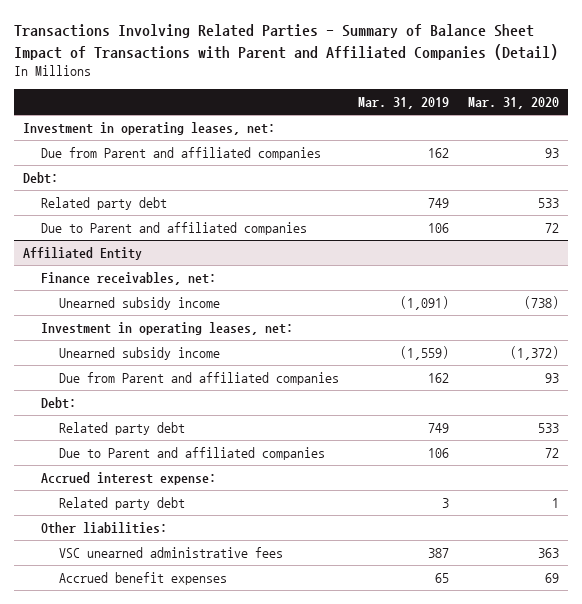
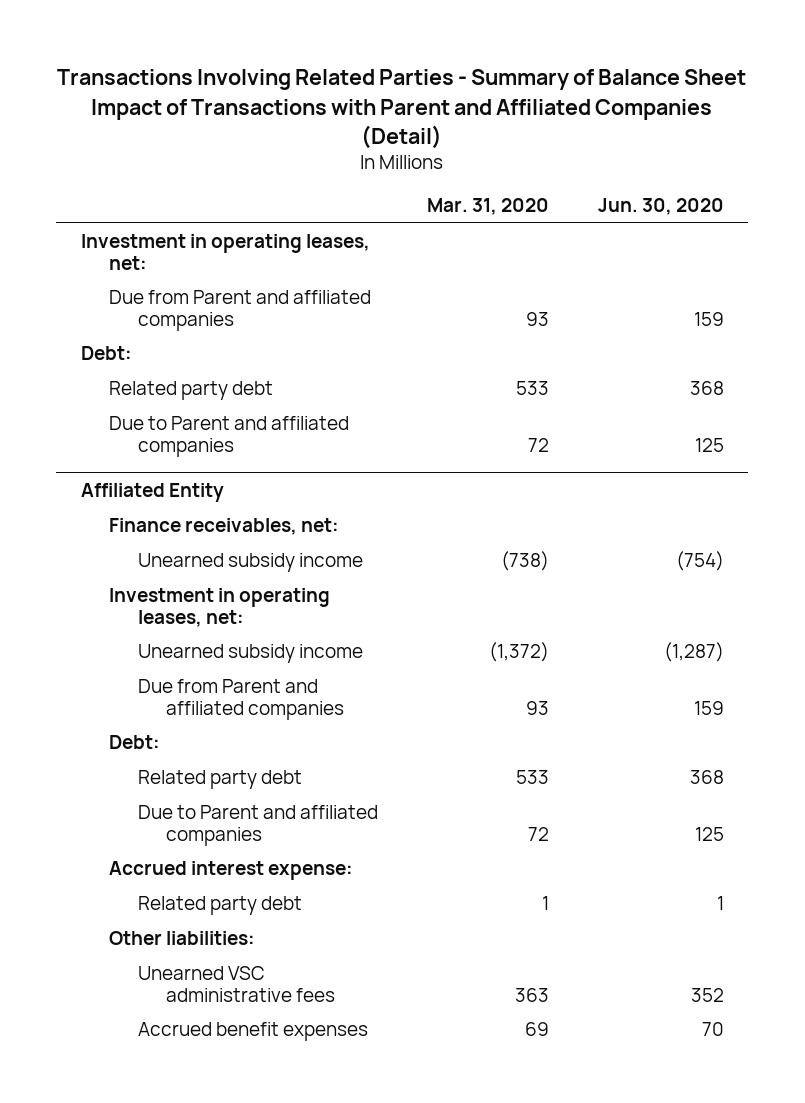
[357,97,449,110] Mar. 31, 2019 -> none
none -> [597,198,724,216] Jun. 30, 2020
[59,547,284,559] VSC unearned administrative fees -> [137,966,336,1002] Unearned VSC administrative fees

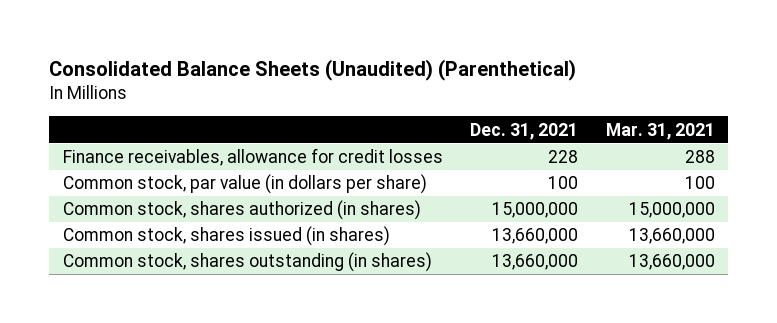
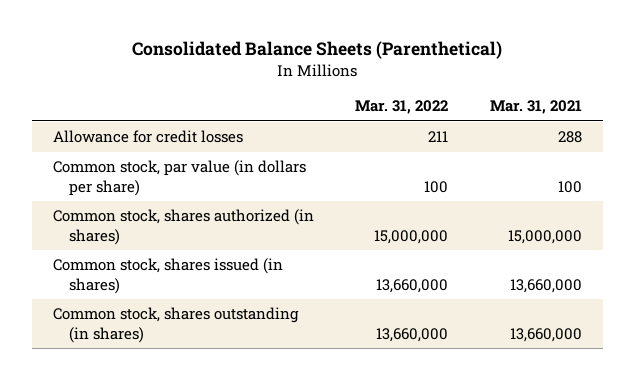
[48,58,576,81] Consolidated Balance Sheets (Unaudited) (Parenthetical) -> [132,41,503,60] Consolidated Balance Sheets (Parenthetical)
[470,122,579,140] Dec. 31, 2021 -> none
none -> [355,100,449,115] Mar. 31, 2022
[62,148,443,167] Finance receivables, allowance for credit losses -> [52,130,243,144] Allowance for credit losses

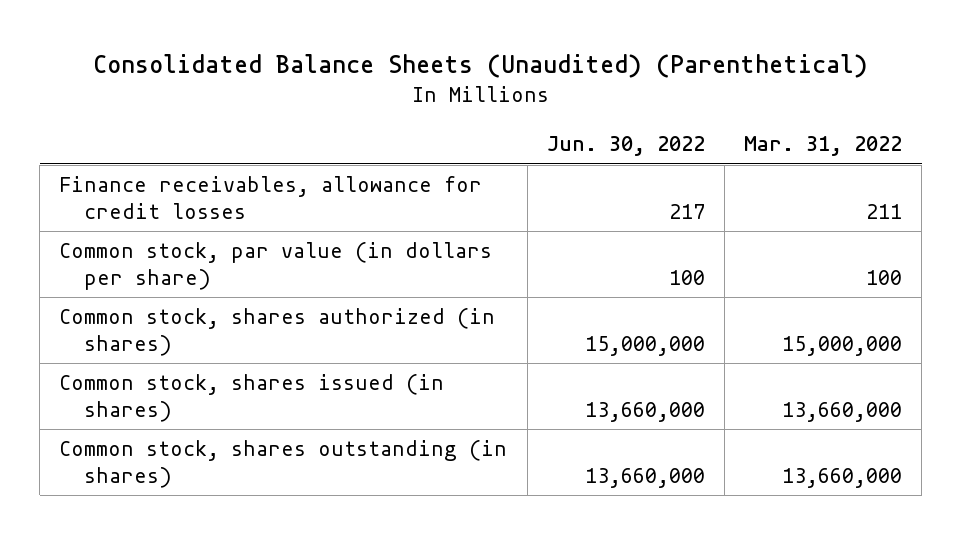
[132,41,503,60] Consolidated Balance Sheets (Parenthetical) -> [92,54,868,79] Consolidated Balance Sheets (Unaudited) (Parenthetical)
[489,100,582,115] Mar. 31, 2021 -> none
none -> [546,136,705,157] Jun. 30, 2022
[52,130,243,144] Allowance for credit losses -> [59,176,483,219] Finance receivables, allowance for credit losses

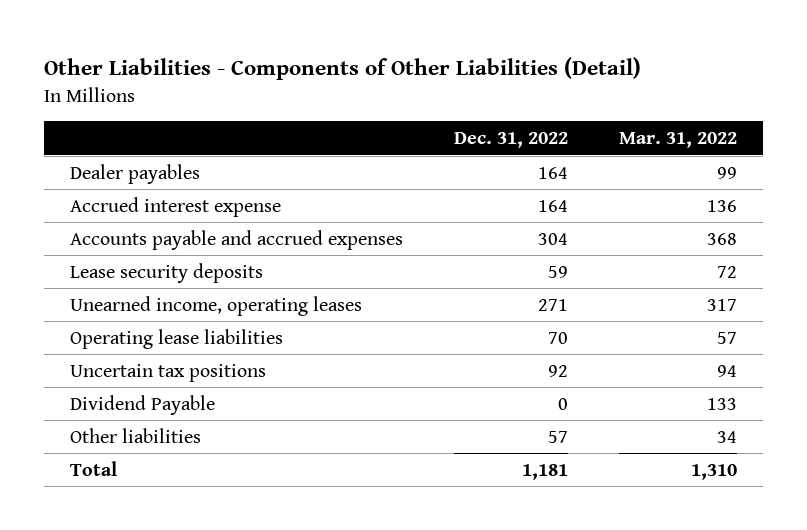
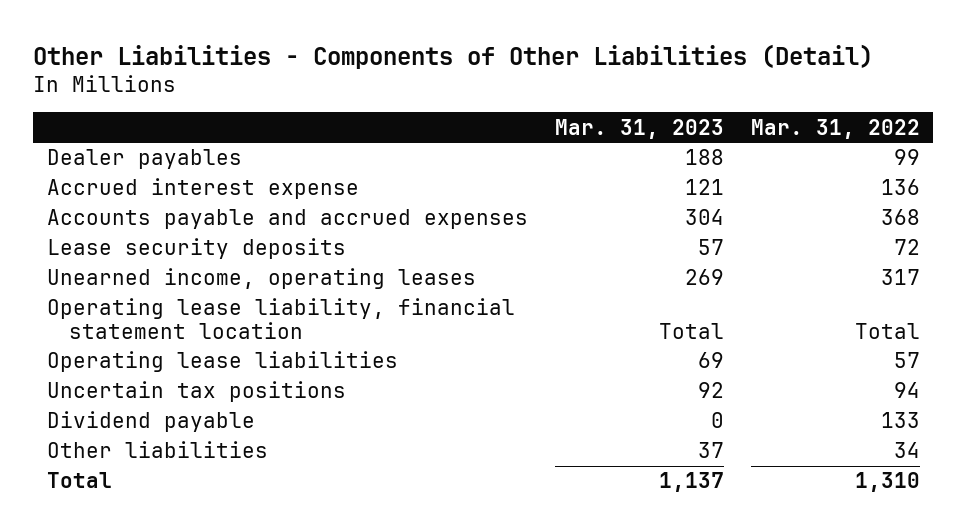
[454,132,569,149] Dec. 31, 2022 -> none
none -> [554,118,724,139] Mar. 31, 2023
none -> [46,298,515,339] Operating lease liability, financial statement location
[69,394,215,415] Dividend Payable -> [46,411,255,433] Dividend payable

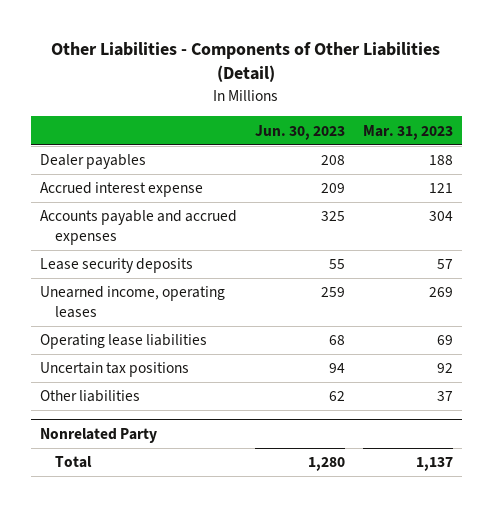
[750,118,920,139] Mar. 31, 2022 -> none
none -> [254,124,345,140] Jun. 30, 2023
[46,298,515,339] Operating lease liability, financial statement location -> none
[46,411,255,433] Dividend payable -> none
none -> [39,428,157,444] Nonrelated Party

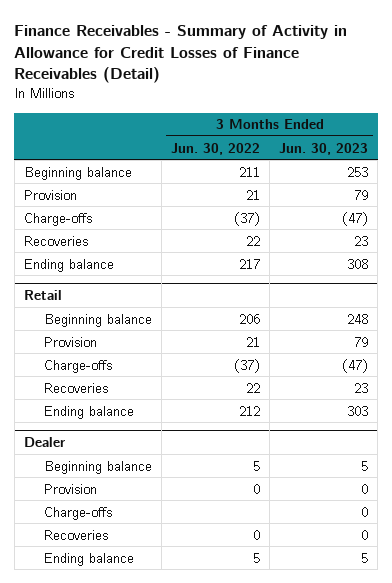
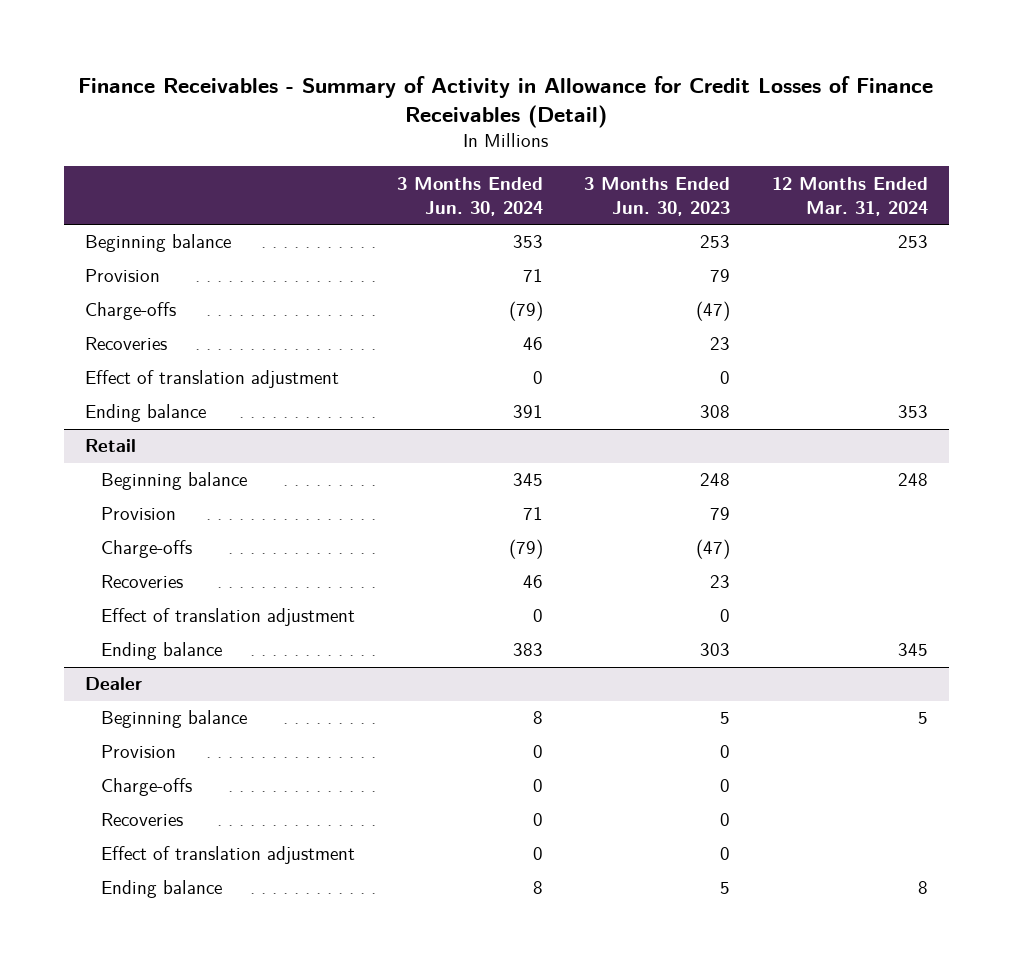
[171,142,261,155] Jun. 30, 2022 -> none
none -> [396,176,543,216] 3 Months Ended Jun. 30, 2024
none -> [772,176,929,216] 12 Months Ended Mar. 31, 2024
none -> [84,370,339,389] Effect of translation adjustment
none -> [100,608,355,627] Effect of translation adjustment
none -> [100,846,355,865] Effect of translation adjustment

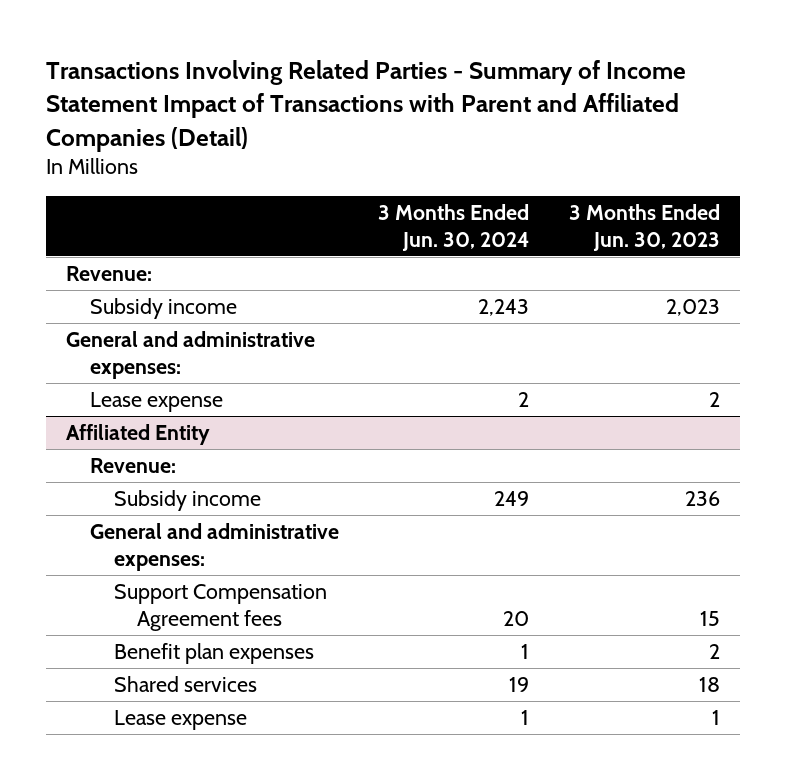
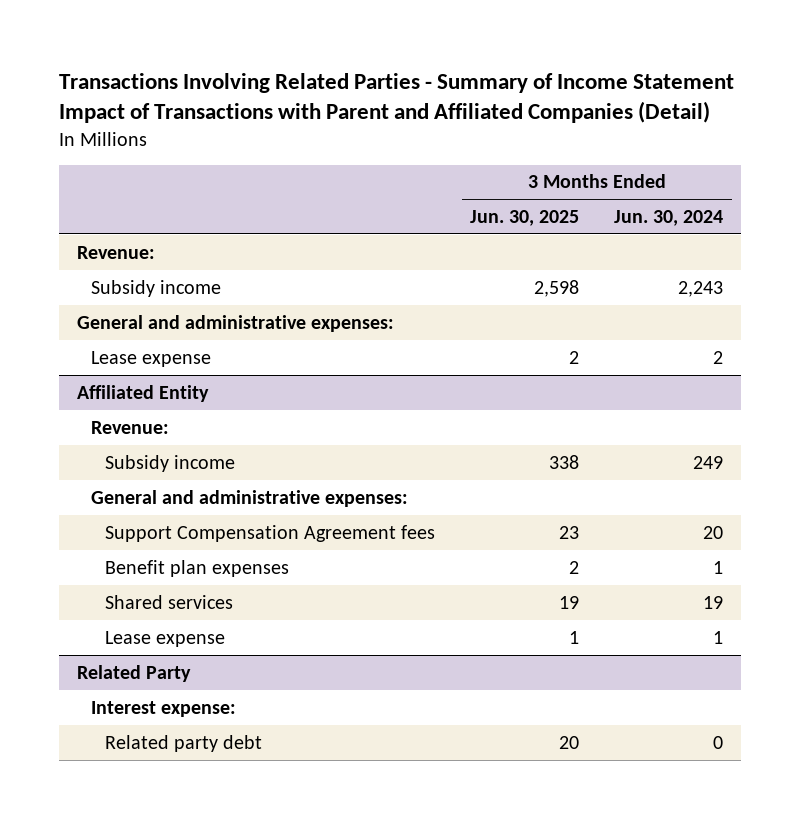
[568,203,720,251] 3 Months Ended Jun. 30, 2023 -> none
none -> [470,209,580,226] Jun. 30, 2025
none -> [76,664,191,682] Related Party
none -> [91,700,237,717] Interest expense:
none -> [105,734,263,752] Related party debt

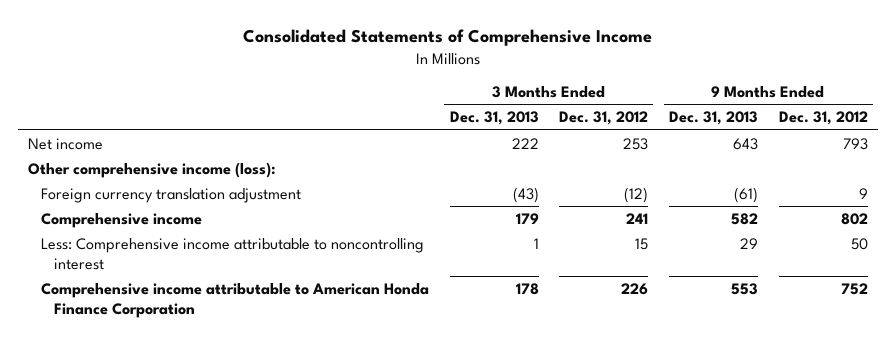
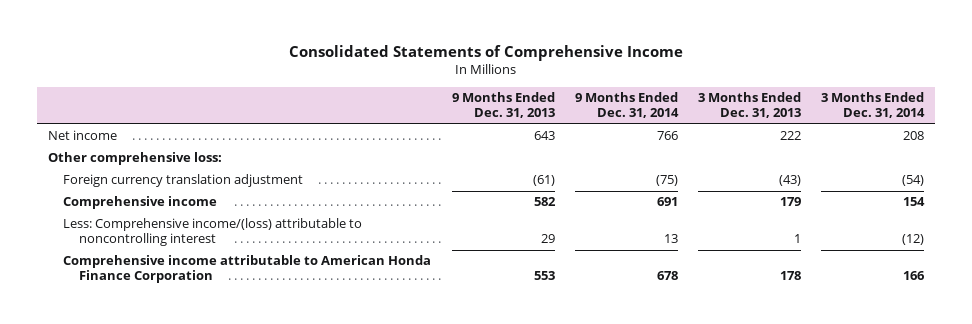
[559,111,649,126] Dec. 31, 2012 -> none
[778,111,868,126] Dec. 31, 2012 -> none
none -> [574,92,679,119] 9 Months Ended Dec. 31, 2014
none -> [821,92,926,119] 3 Months Ended Dec. 31, 2014
[28,161,277,178] Other comprehensive income (loss): -> [47,152,222,166] Other comprehensive loss:
[41,237,425,271] Less: Comprehensive income attributable to noncontrolling interest -> [63,218,363,247] Less: Comprehensive income/(loss) attributable to noncontrolling interest

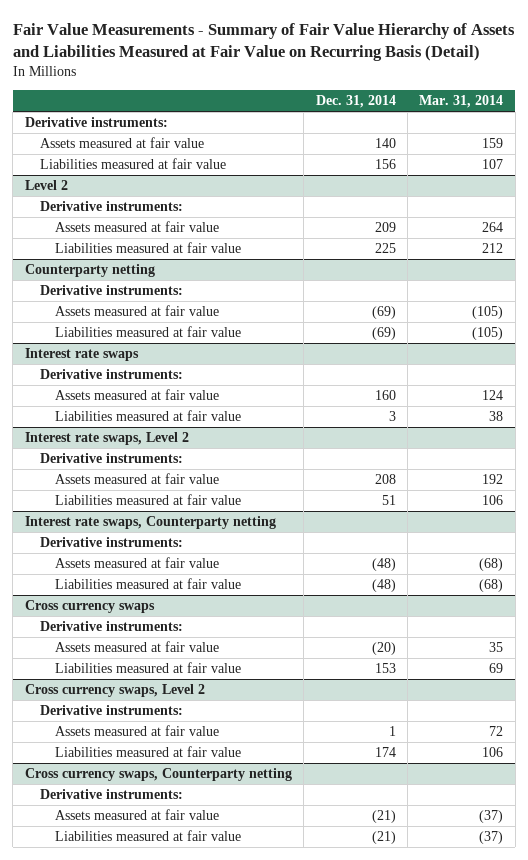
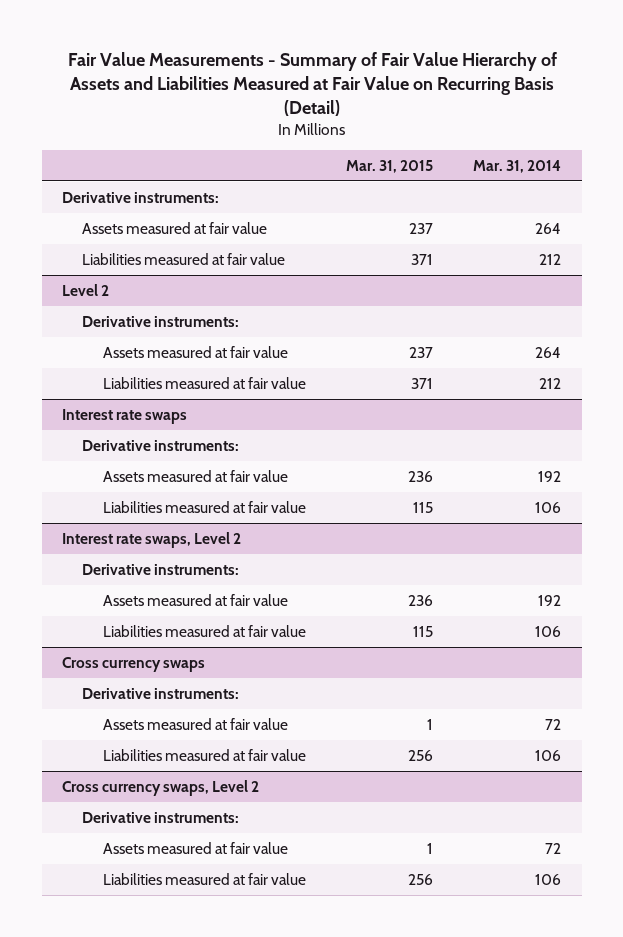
[315,95,396,109] Dec. 31, 2014 -> none
none -> [345,159,433,173] Mar. 31, 2015
[482,138,504,149] 159 -> [535,222,562,234] 264
[482,159,504,170] 107 -> [539,253,562,265] 212
[24,264,155,278] Counterparty netting -> none
[40,285,184,296] Derivative instruments: -> none
[55,305,220,317] Assets measured at fair value -> none
[55,326,242,338] Liabilities measured at fair value -> none
[482,390,504,401] 124 -> [538,470,562,482] 192
[489,411,504,422] 38 -> [535,501,562,513] 106
[24,516,276,530] Interest rate swaps, Counterparty netting -> none
[40,537,184,548] Derivative instruments: -> none
[55,557,220,569] Assets measured at fair value -> none
[55,578,242,590] Liabilities measured at fair value -> none
[489,642,504,653] 35 -> [545,718,562,730] 72
[489,663,504,674] 69 -> [535,749,562,761] 106
[24,768,292,782] Cross currency swaps, Counterparty netting -> none
[40,789,184,800] Derivative instruments: -> none
[55,809,220,821] Assets measured at fair value -> none
[55,830,242,842] Liabilities measured at fair value -> none

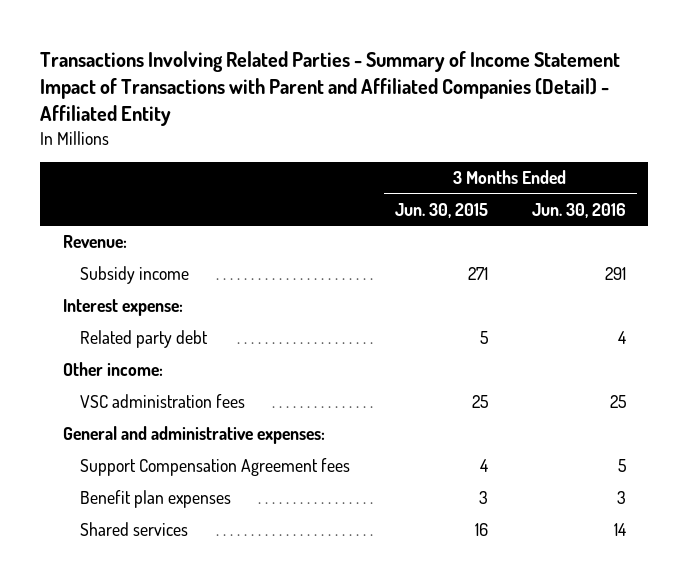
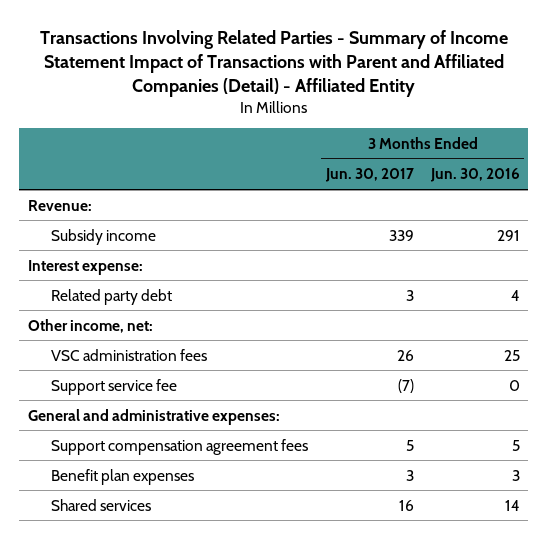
[394,202,488,218] Jun. 30, 2015 -> none
none -> [324,168,414,183] Jun. 30, 2017
[62,362,163,377] Other income: -> [28,318,154,333] Other income, net:
none -> [51,378,178,395] Support service fee
[80,458,351,477] Support Compensation Agreement fees -> [51,438,309,455] Support compensation agreement fees

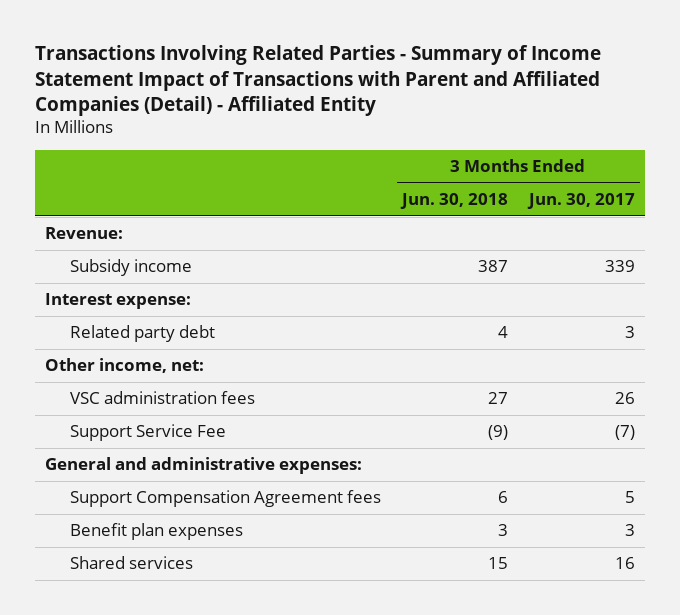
[429,168,520,183] Jun. 30, 2016 -> none
none -> [400,193,509,210] Jun. 30, 2018
[51,378,178,395] Support service fee -> [70,424,227,442] Support Service Fee
[51,438,309,455] Support compensation agreement fees -> [70,490,382,508] Support Compensation Agreement fees

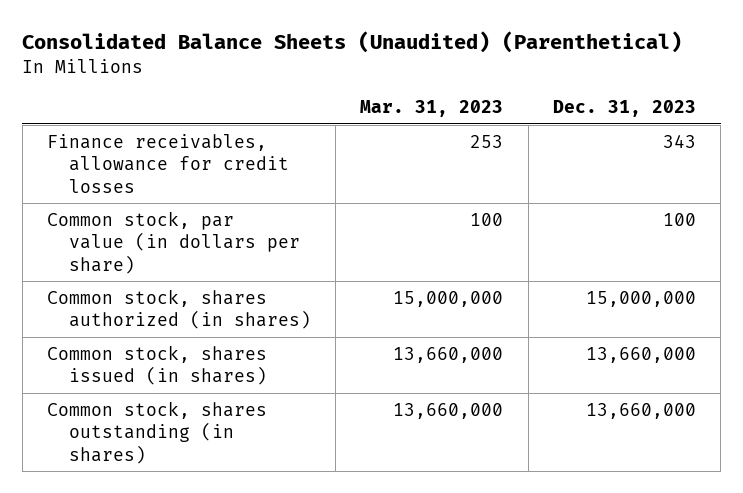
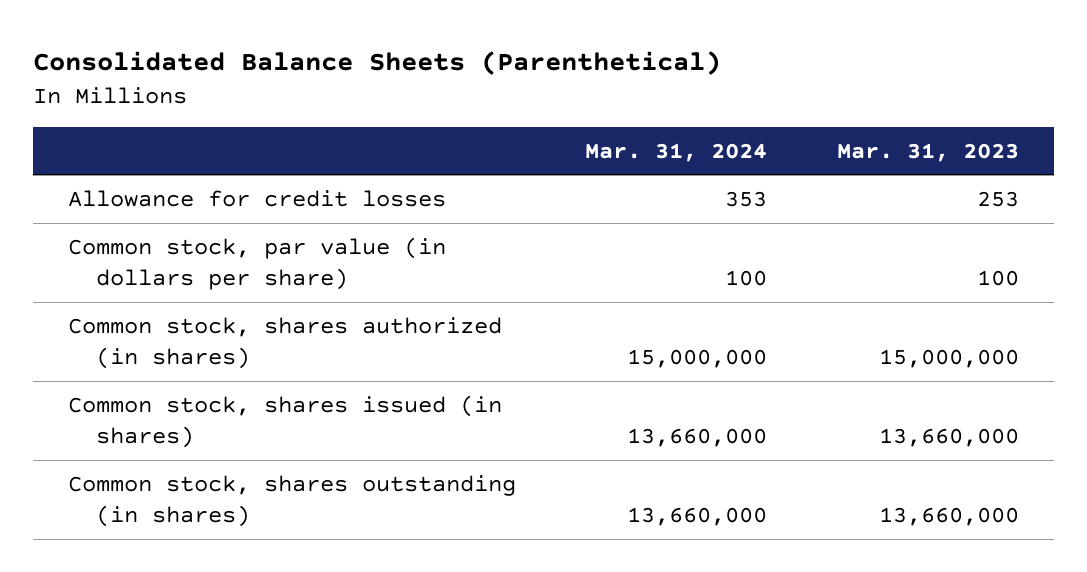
[22,31,683,54] Consolidated Balance Sheets (Unaudited) (Parenthetical) -> [33,51,722,76] Consolidated Balance Sheets (Parenthetical)
[553,100,697,118] Dec. 31, 2023 -> none
none -> [585,142,768,162] Mar. 31, 2024
[47,133,289,193] Finance receivables, allowance for credit losses -> [68,189,447,207] Allowance for credit losses

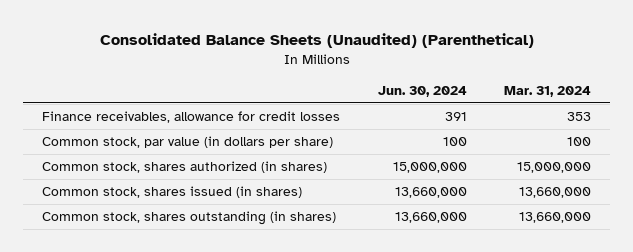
[33,51,722,76] Consolidated Balance Sheets (Parenthetical) -> [99,32,534,48] Consolidated Balance Sheets (Unaudited) (Parenthetical)
[836,142,1019,162] Mar. 31, 2023 -> none
none -> [377,85,467,97] Jun. 30, 2024
[68,189,447,207] Allowance for credit losses -> [41,111,340,124] Finance receivables, allowance for credit losses

